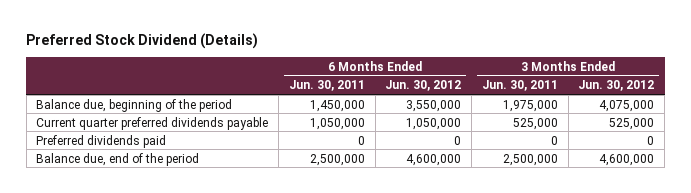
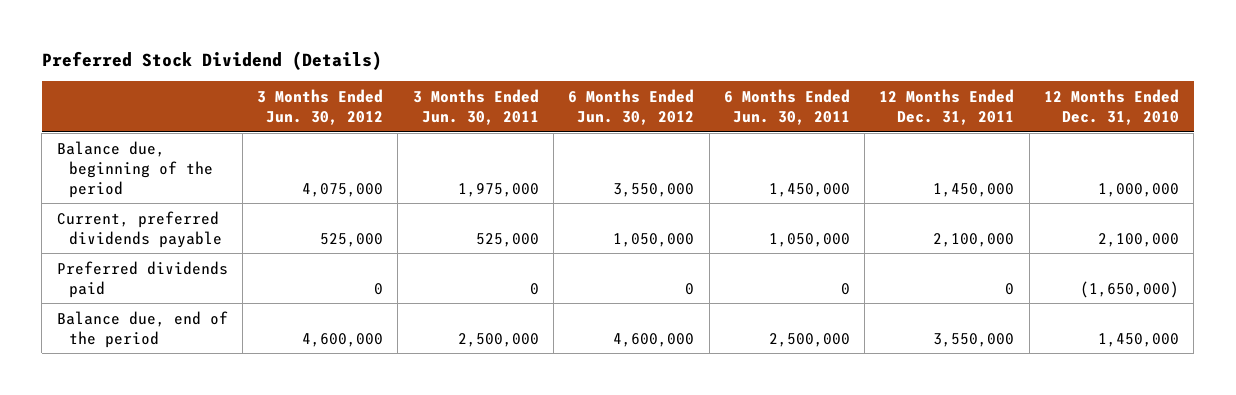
none -> [879,88,1015,125] 12 Months Ended Dec. 31, 2011
none -> [1043,88,1179,125] 12 Months Ended Dec. 31, 2010
[36,116,269,130] Current quarter preferred dividends payable -> [56,210,223,248] Current, preferred dividends payable

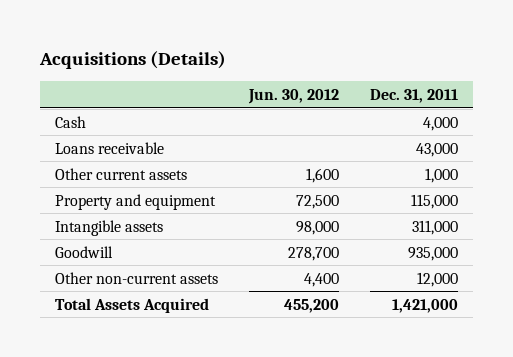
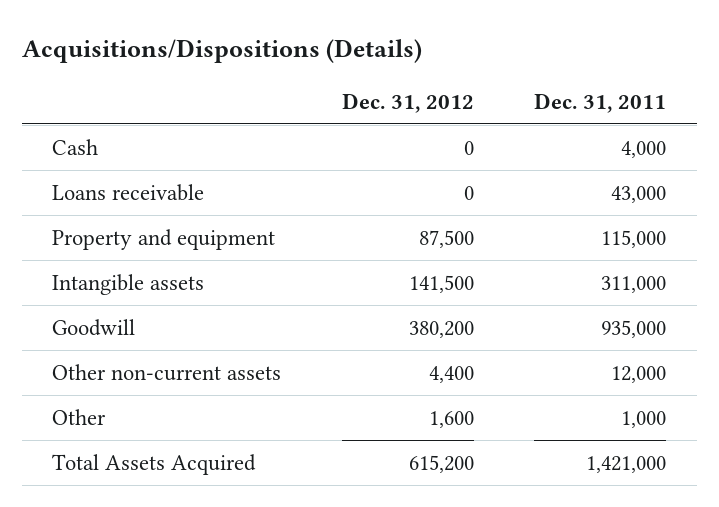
[39,51,227,70] Acquisitions (Details) -> [22,38,423,63] Acquisitions/Dispositions (Details)
[247,89,339,105] Jun. 30, 2012 -> none
none -> [341,92,474,113] Dec. 31, 2012
[55,167,188,180] Other current assets -> none
none -> [52,408,107,425] Other

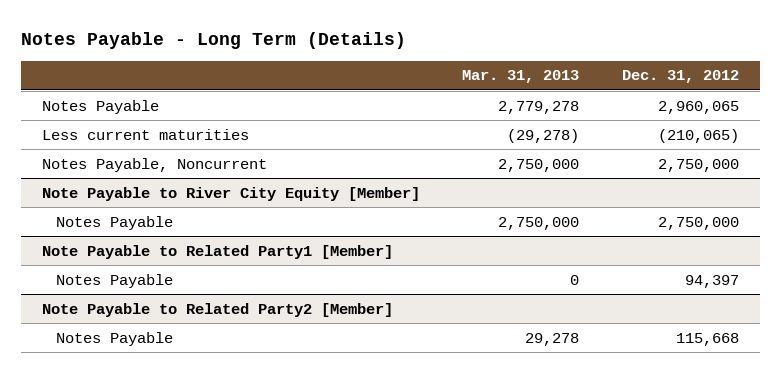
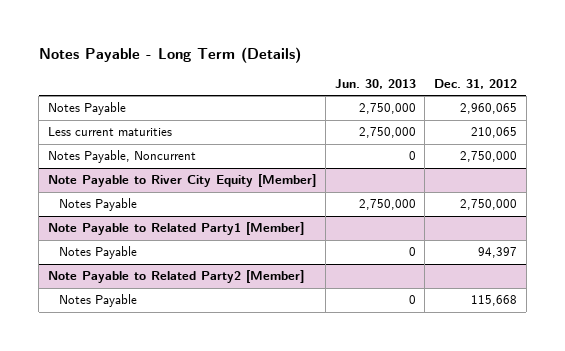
[462,70,580,84] Mar. 31, 2013 -> none
none -> [334,78,416,89] Jun. 30, 2013
[657,128,739,143] (210,065) -> [471,127,518,139] 210,065

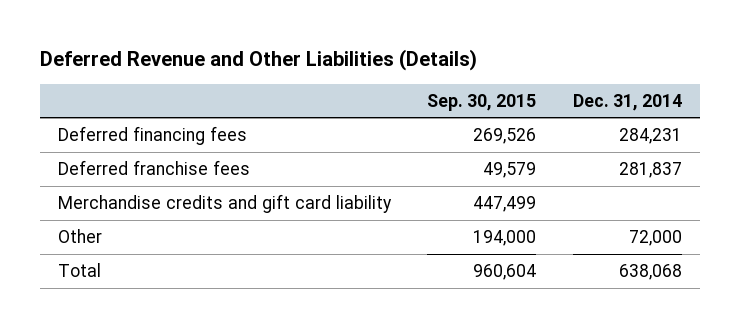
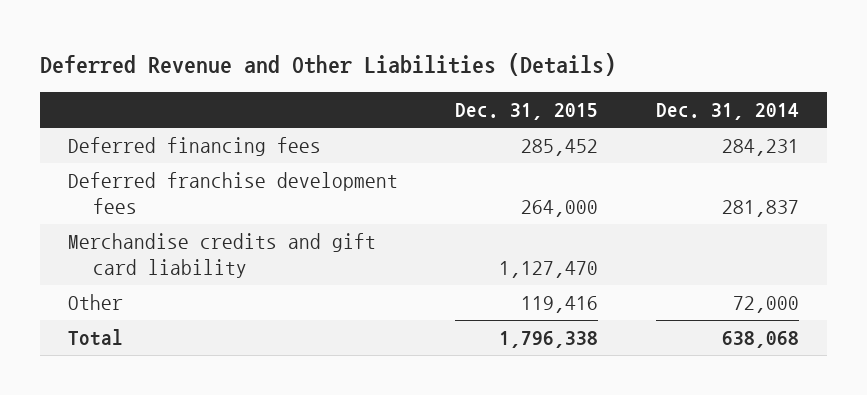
[427,93,537,111] Sep. 30, 2015 -> none
none -> [455,103,599,121] Dec. 31, 2015
[57,159,250,175] Deferred franchise fees -> [68,172,399,214] Deferred franchise development fees

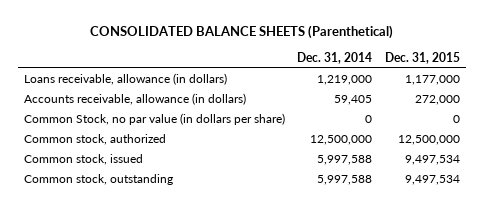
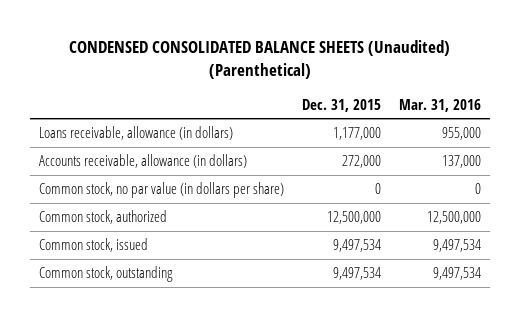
[89,24,393,39] CONSOLIDATED BALANCE SHEETS (Parenthetical) -> [69,39,451,79] CONDENSED CONSOLIDATED BALANCE SHEETS (Unaudited) (Parenthetical)
[297,51,373,64] Dec. 31, 2014 -> none
none -> [399,98,482,112] Mar. 31, 2016
[24,113,286,126] Common Stock, no par value (in dollars per share) -> [39,182,285,199] Common stock, no par value (in dollars per share)

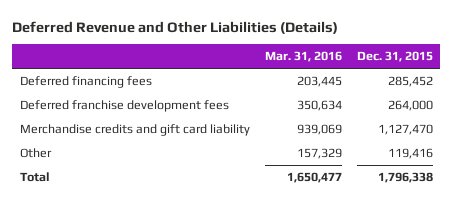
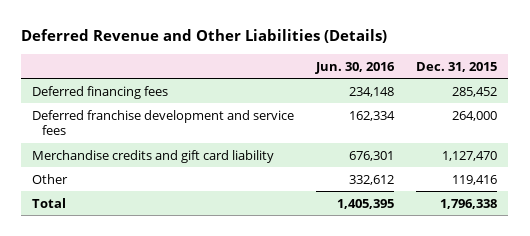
[264,51,342,63] Mar. 31, 2016 -> none
none -> [315,61,396,74] Jun. 30, 2016
[19,100,229,113] Deferred franchise development fees -> [32,109,295,135] Deferred franchise development and service fees

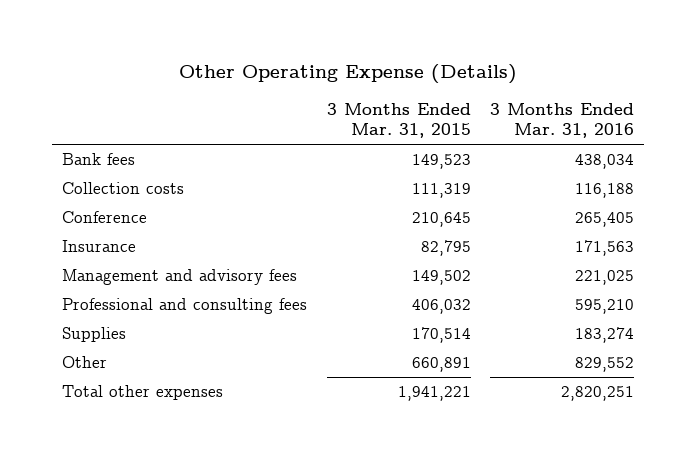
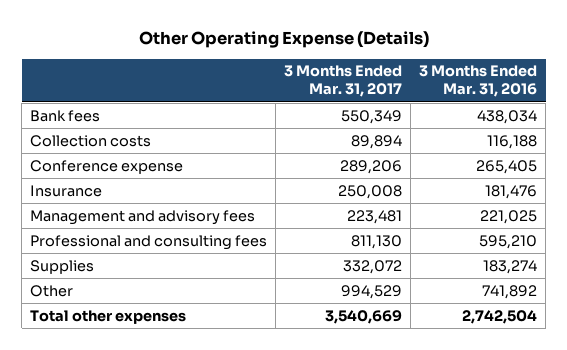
[326,103,471,139] 3 Months Ended Mar. 31, 2015 -> none
none -> [284,65,403,98] 3 Months Ended Mar. 31, 2017
[61,211,147,224] Conference -> [30,159,184,174] Conference expense
[575,240,635,257] 171,563 -> [485,184,538,199] 181,476
[575,357,635,373] 829,552 -> [482,284,538,299] 741,892
[561,386,635,402] 2,820,251 -> [462,309,538,324] 2,742,504

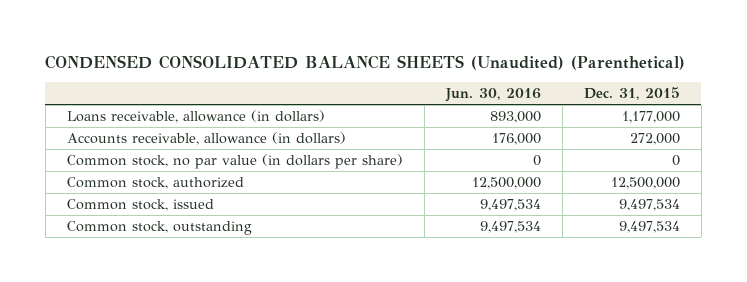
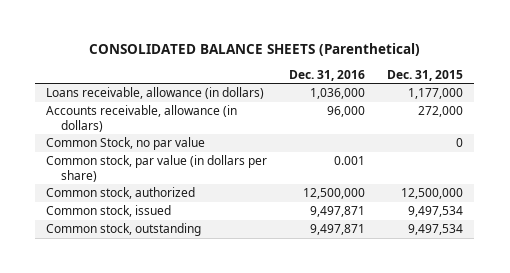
[45,54,686,70] CONDENSED CONSOLIDATED BALANCE SHEETS (Unaudited) (Parenthetical) -> [88,42,420,56] CONSOLIDATED BALANCE SHEETS (Parenthetical)
[444,88,541,103] Jun. 30, 2016 -> none
none -> [289,69,366,81] Dec. 31, 2016
[66,154,403,170] Common stock, no par value (in dollars per share) -> [46,137,206,151] Common Stock, no par value
none -> [46,155,268,182] Common stock, par value (in dollars per share)

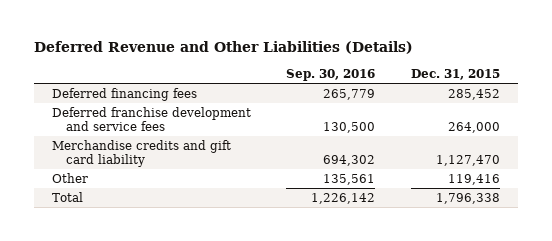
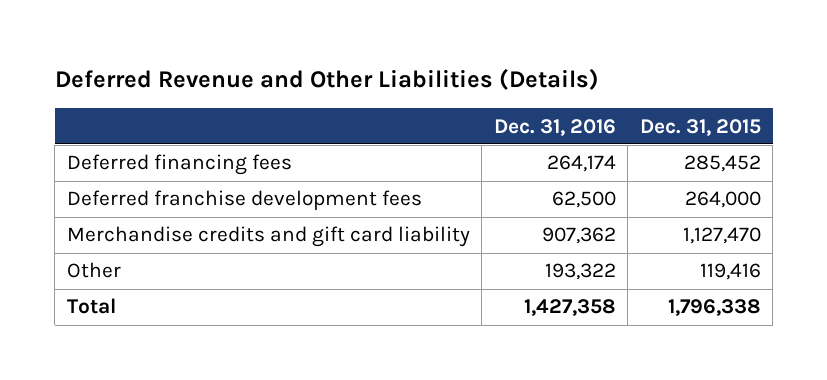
[286,69,376,82] Sep. 30, 2016 -> none
none -> [493,118,616,136] Dec. 31, 2016
[51,106,251,132] Deferred franchise development and service fees -> [66,190,422,211] Deferred franchise development fees

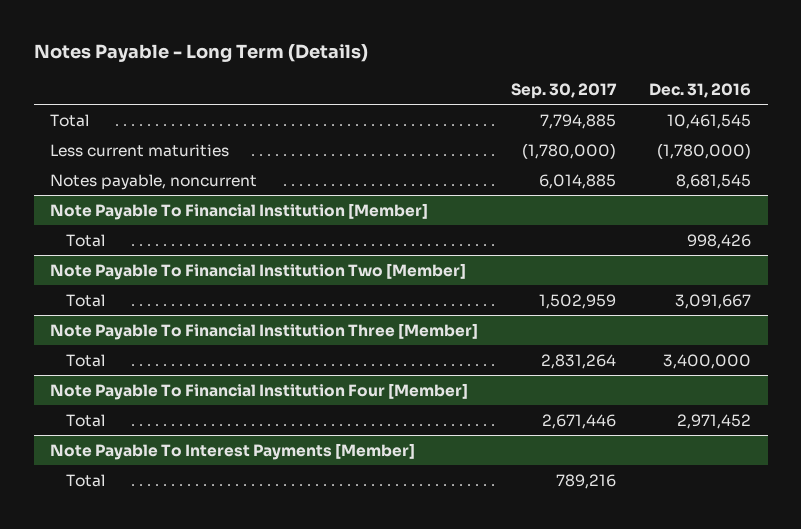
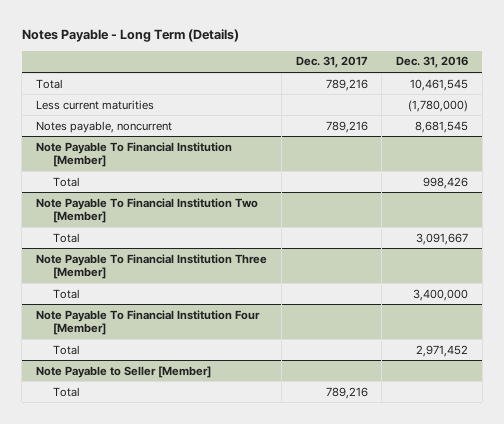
[511,82,618,99] Sep. 30, 2017 -> none
none -> [295,56,368,69] Dec. 31, 2017
[50,442,416,460] Note Payable To Interest Payments [Member] -> [36,365,212,378] Note Payable to Seller [Member]

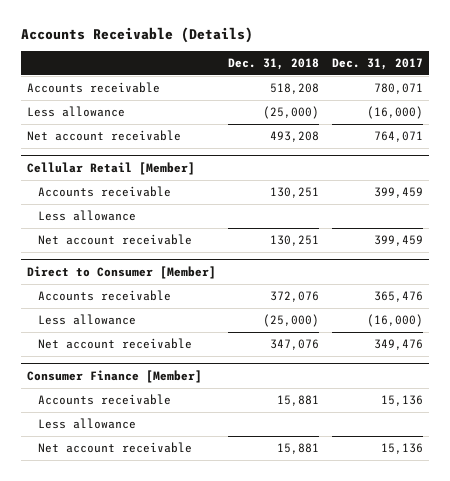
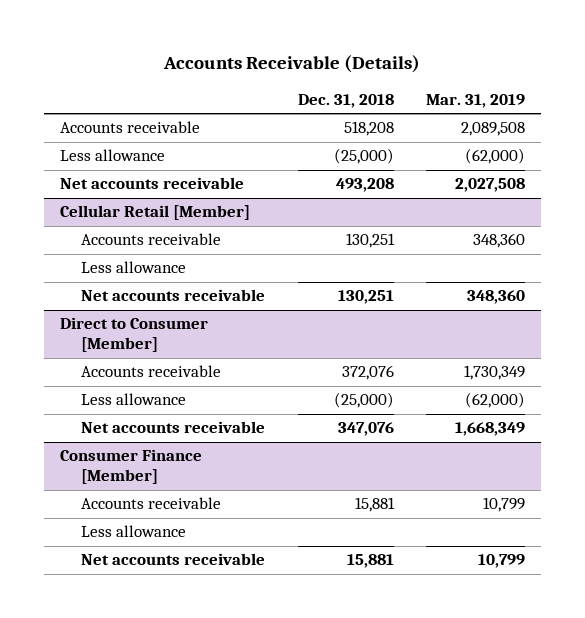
[331,58,423,71] Dec. 31, 2017 -> none
none -> [425,93,525,108] Mar. 31, 2019
[26,130,181,142] Net account receivable -> [60,177,245,190] Net accounts receivable
[37,234,192,246] Net account receivable -> [81,289,266,302] Net accounts receivable
[37,338,192,350] Net account receivable -> [81,421,266,434] Net accounts receivable
[37,442,192,454] Net account receivable -> [81,553,266,566] Net accounts receivable

